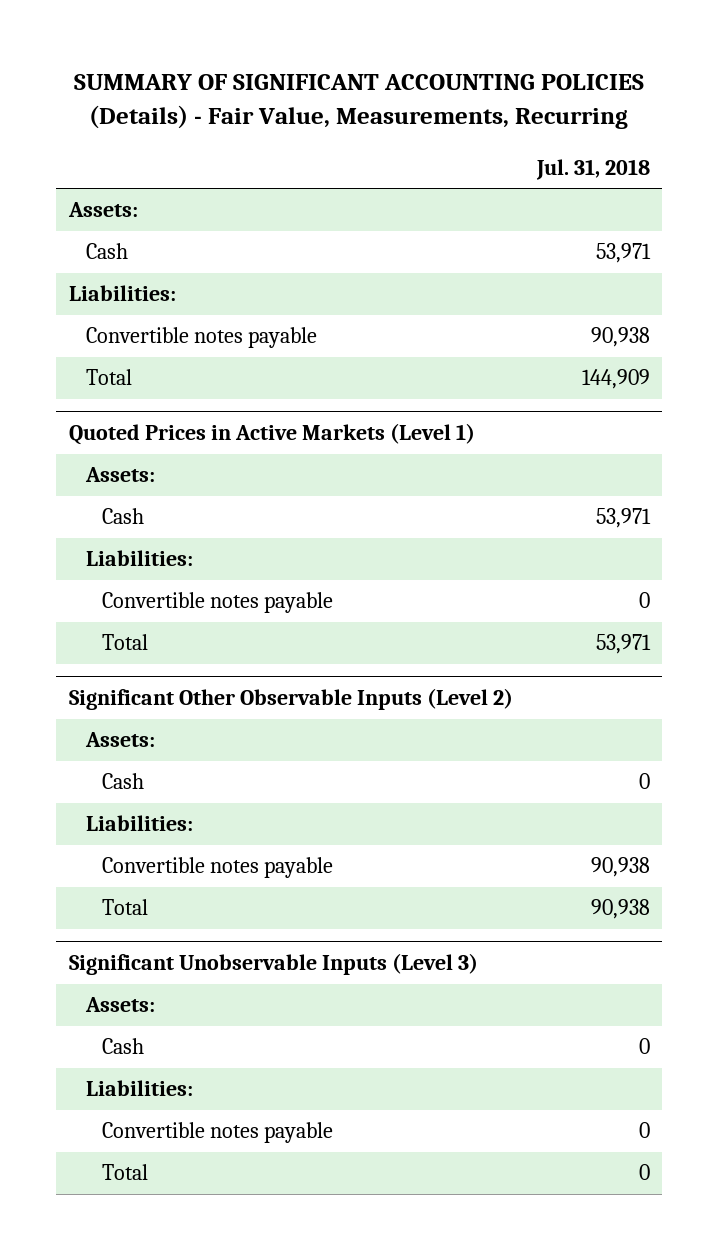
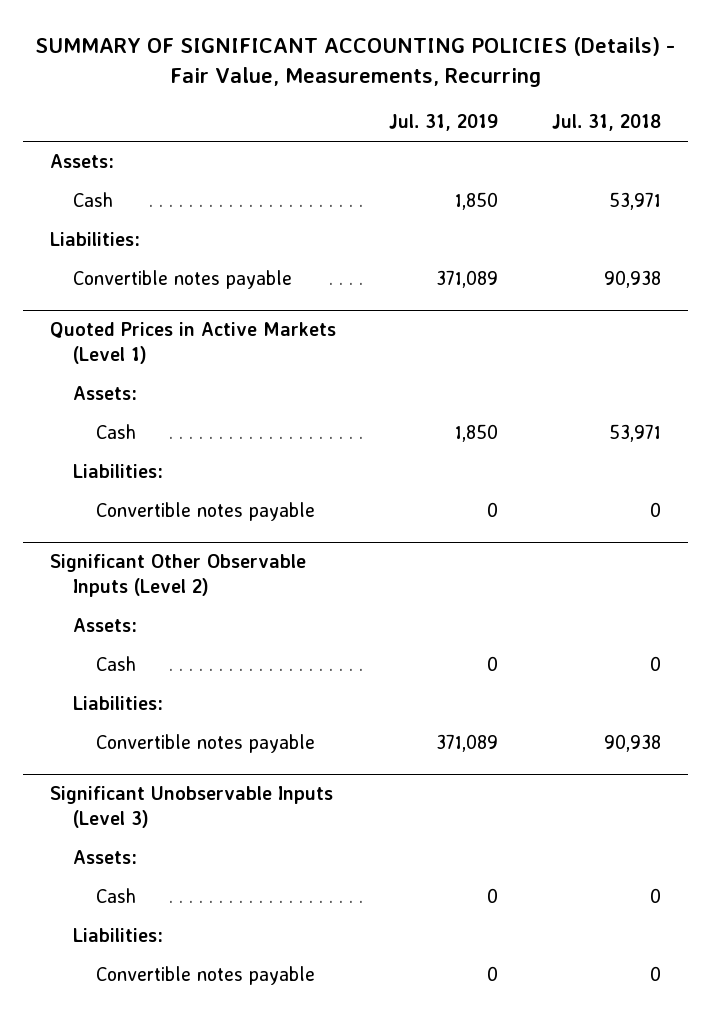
none -> [389,114,499,132] Jul. 31, 2019
[85,369,132,386] Total -> none
[102,634,149,651] Total -> none
[102,899,149,916] Total -> none
[102,1164,149,1181] Total -> none

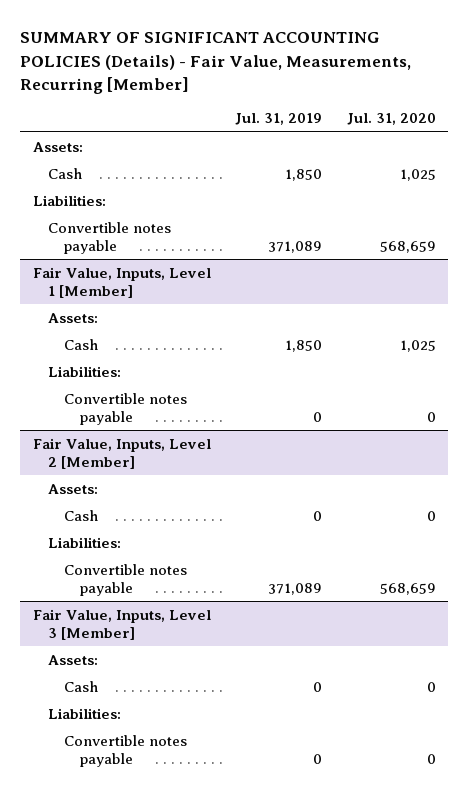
[35,37,676,87] SUMMARY OF SIGNIFICANT ACCOUNTING POLICIES (Details) - Fair Value, Measurements, Recurring -> [20,32,412,94] SUMMARY OF SIGNIFICANT ACCOUNTING POLICIES (Details) - Fair Value, Measurements, Recurring [Member]
[551,114,661,132] Jul. 31, 2018 -> none
none -> [346,113,436,126] Jul. 31, 2020
[49,322,336,365] Quoted Prices in Active Markets (Level 1) -> [32,266,211,298] Fair Value, Inputs, Level 1 [Member]
[49,554,306,598] Significant Other Observable Inputs (Level 2) -> [32,437,211,469] Fair Value, Inputs, Level 2 [Member]
[49,786,333,829] Significant Unobservable Inputs (Level 3) -> [32,608,211,640] Fair Value, Inputs, Level 3 [Member]

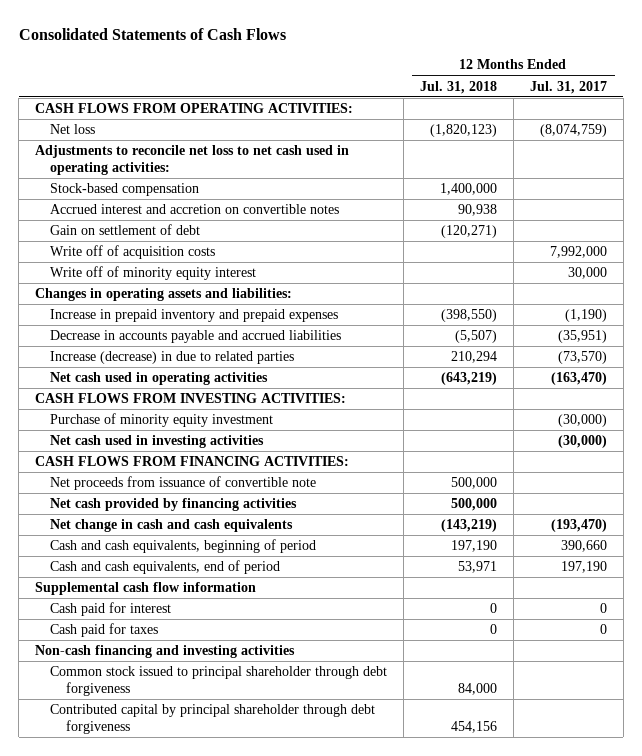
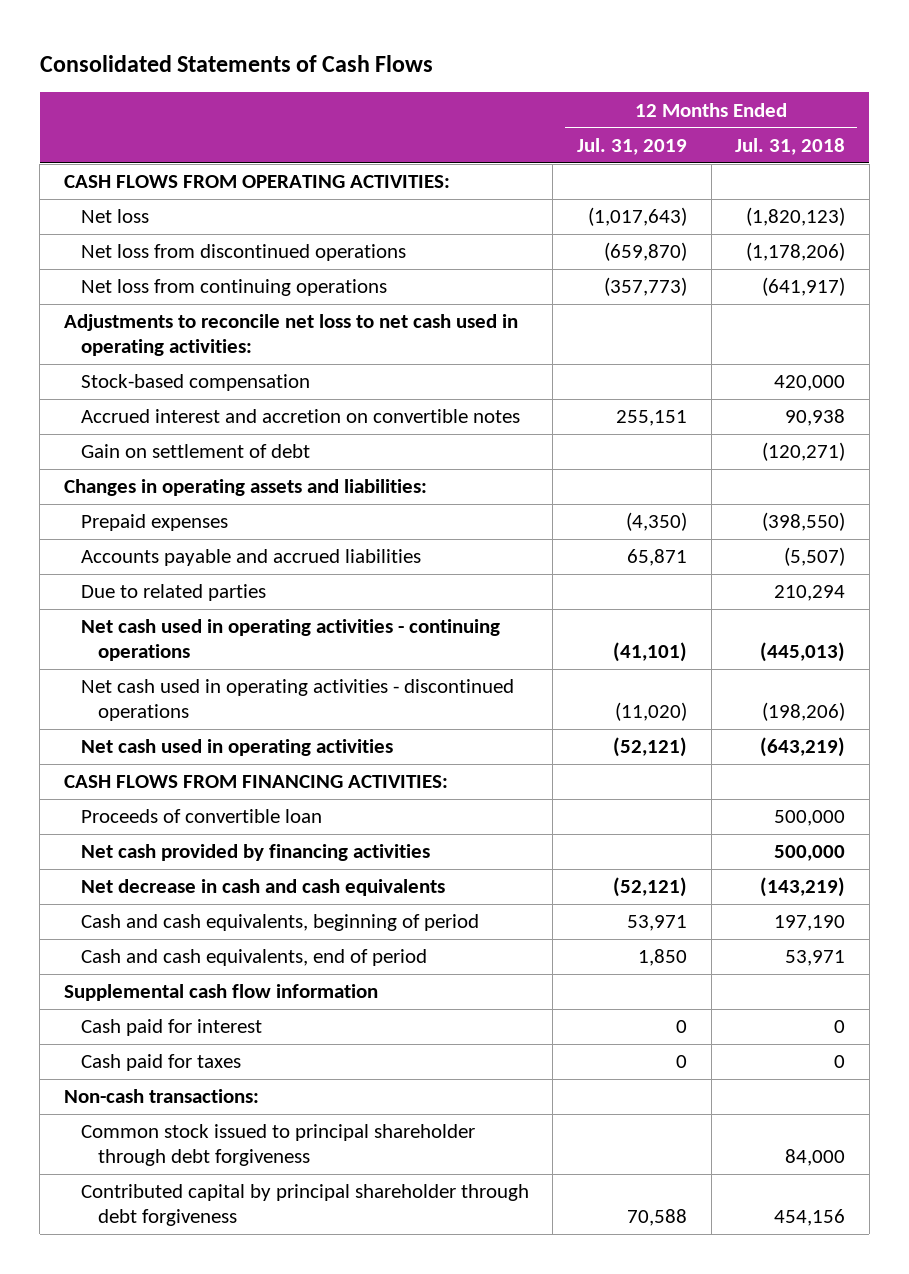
[529,80,607,94] Jul. 31, 2017 -> none
none -> [576,137,687,155] Jul. 31, 2019
none -> [80,244,406,262] Net loss from discontinued operations
none -> [80,279,387,297] Net loss from continuing operations
[440,183,498,196] 1,400,000 -> [774,375,846,392] 420,000
[50,245,216,260] Write off of acquisition costs -> none
[50,266,257,281] Write off of minority equity interest -> none
[50,309,339,323] Increase in prepaid inventory and prepaid expenses -> [80,514,228,532] Prepaid expenses
[50,330,342,344] Decrease in accounts payable and accrued liabilities -> [80,549,421,567] Accounts payable and accrued liabilities
[50,351,295,365] Increase (decrease) in due to related parties -> [80,584,266,602] Due to related parties
none -> [80,619,500,661] Net cash used in operating activities - continuing operations
none -> [80,679,514,721] Net cash used in operating activities - discontinued operations
[35,393,347,404] CASH FLOWS FROM INVESTING ACTIVITIES: -> none
[50,413,274,428] Purchase of minority equity investment -> none
[50,435,265,449] Net cash used in investing activities -> none
[50,476,317,491] Net proceeds from issuance of convertible note -> [80,809,322,824] Proceeds of convertible loan
[50,519,294,533] Net change in cash and cash equivalents -> [80,879,445,897] Net decrease in cash and cash equivalents
[35,645,296,659] Non-cash financing and investing activities -> [64,1089,260,1104] Non-cash transactions:

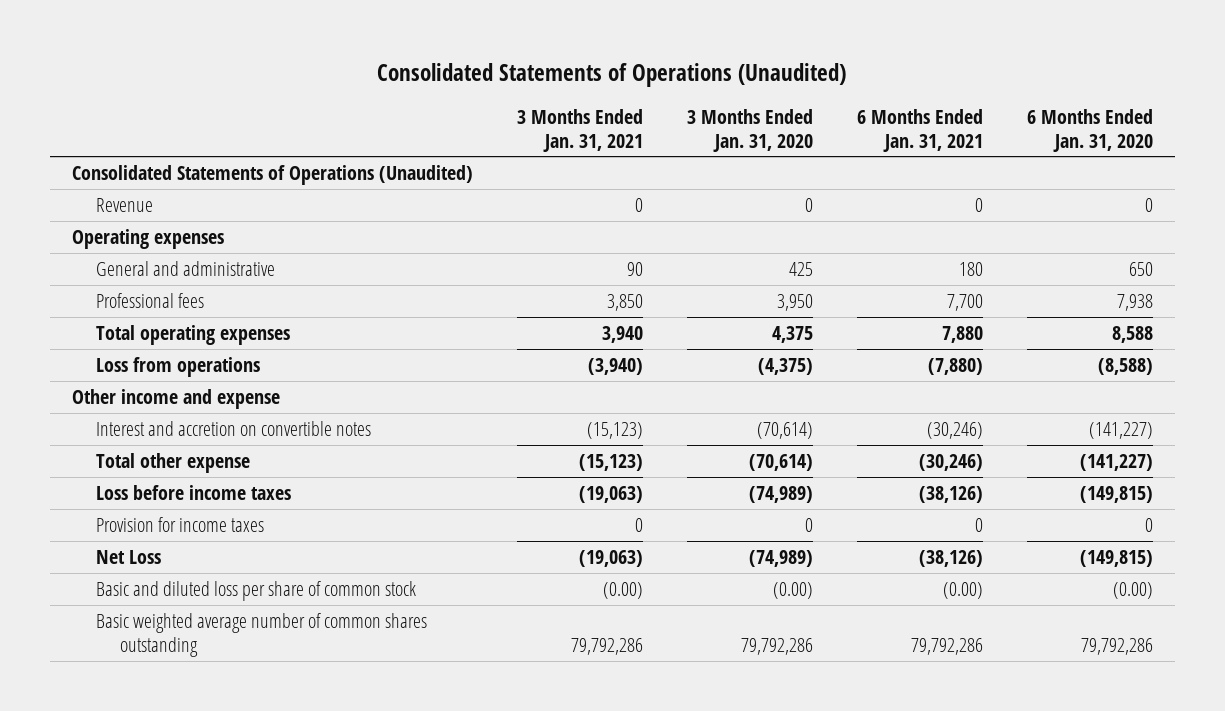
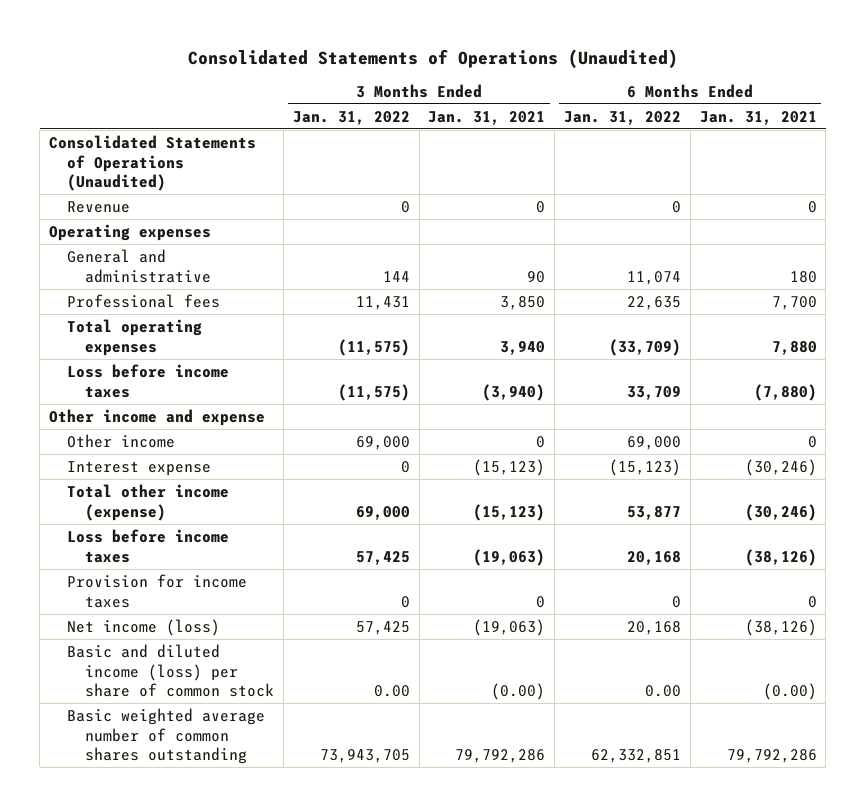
[686,108,813,152] 3 Months Ended Jan. 31, 2020 -> none
[1026,108,1153,152] 6 Months Ended Jan. 31, 2020 -> none
none -> [292,110,410,125] Jan. 31, 2022
none -> [563,110,681,125] Jan. 31, 2022
[96,356,261,377] Loss from operations -> [67,363,230,398] Loss before income taxes
none -> [67,433,176,448] Other income
[96,420,372,436] Interest and accretion on convertible notes -> [67,460,212,476] Interest expense
[96,452,251,473] Total other expense -> [67,483,230,521] Total other income (expense)
[96,549,162,564] Net Loss -> [67,618,221,636] Net income (loss)
[96,580,417,601] Basic and diluted loss per share of common stock -> [67,643,275,698] Basic and diluted income (loss) per share of common stock

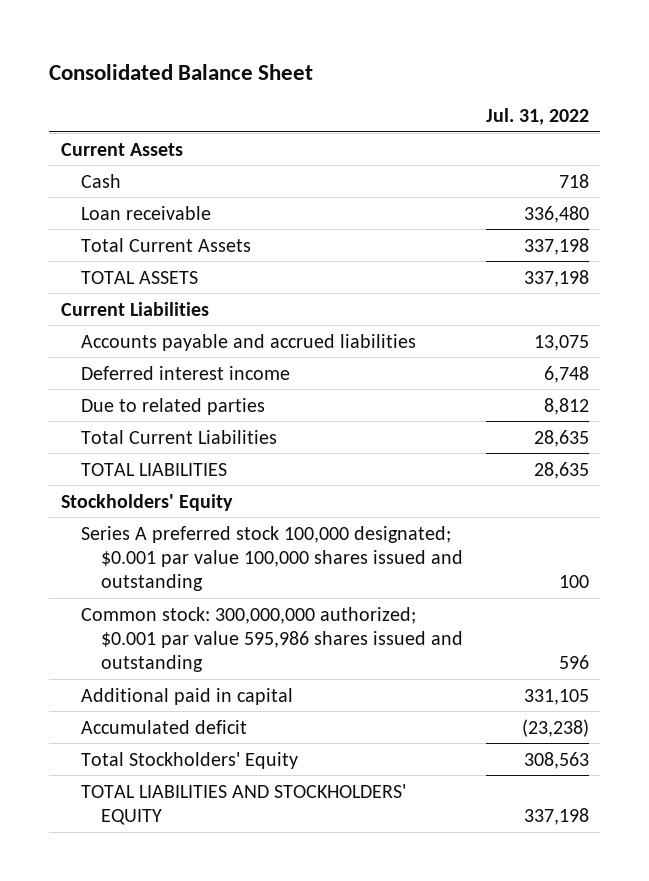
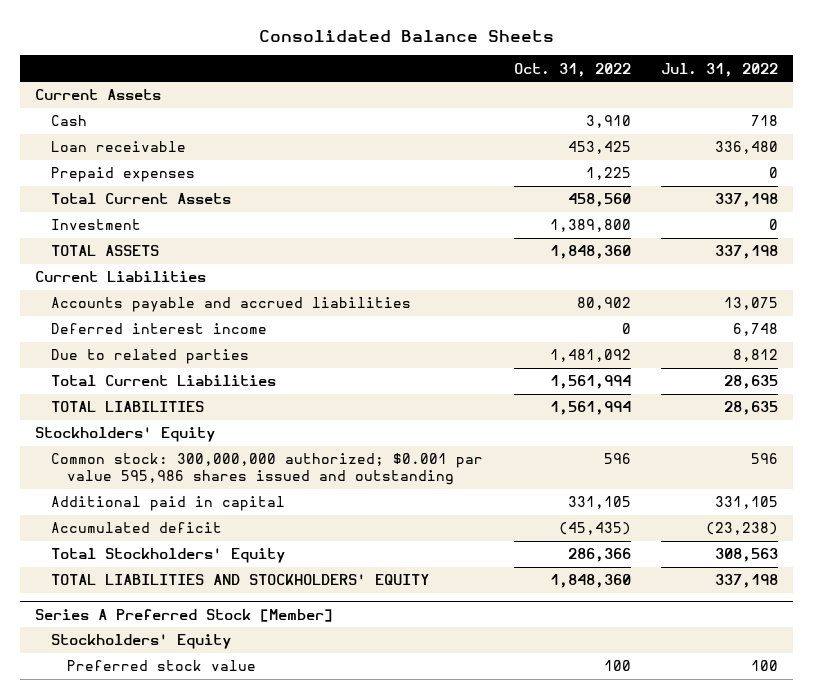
[48,63,313,80] Consolidated Balance Sheet -> [258,29,554,42] Consolidated Balance Sheets
none -> [513,62,631,77] Oct. 31, 2022
none -> [51,167,196,183] Prepaid expenses
none -> [51,219,142,231] Investment
[80,525,463,592] Series A preferred stock 100,000 designated; $0.001 par value 100,000 shares issued and outstanding -> none
none -> [35,608,334,622] Series A Preferred Stock [Member]
none -> [51,634,232,650] Stockholders' Equity
none -> [67,660,257,672] Preferred stock value

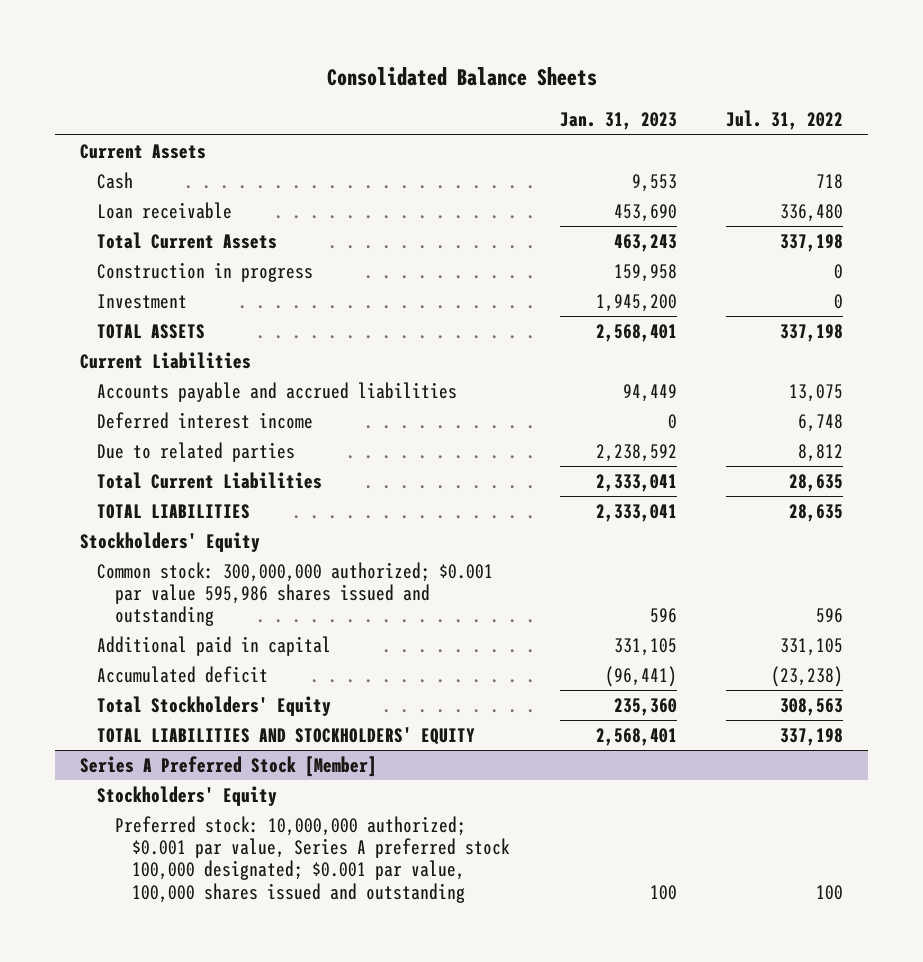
[513,62,631,77] Oct. 31, 2022 -> none
none -> [559,112,677,131] Jan. 31, 2023
[51,167,196,183] Prepaid expenses -> none
none -> [97,261,314,282] Construction in progress
[67,660,257,672] Preferred stock value -> [114,815,511,903] Preferred stock: 10,000,000 authorized; $0.001 par value, Series A preferred stock 100,000 designated; $0.001 par value, 100,000 shares issued and outstanding

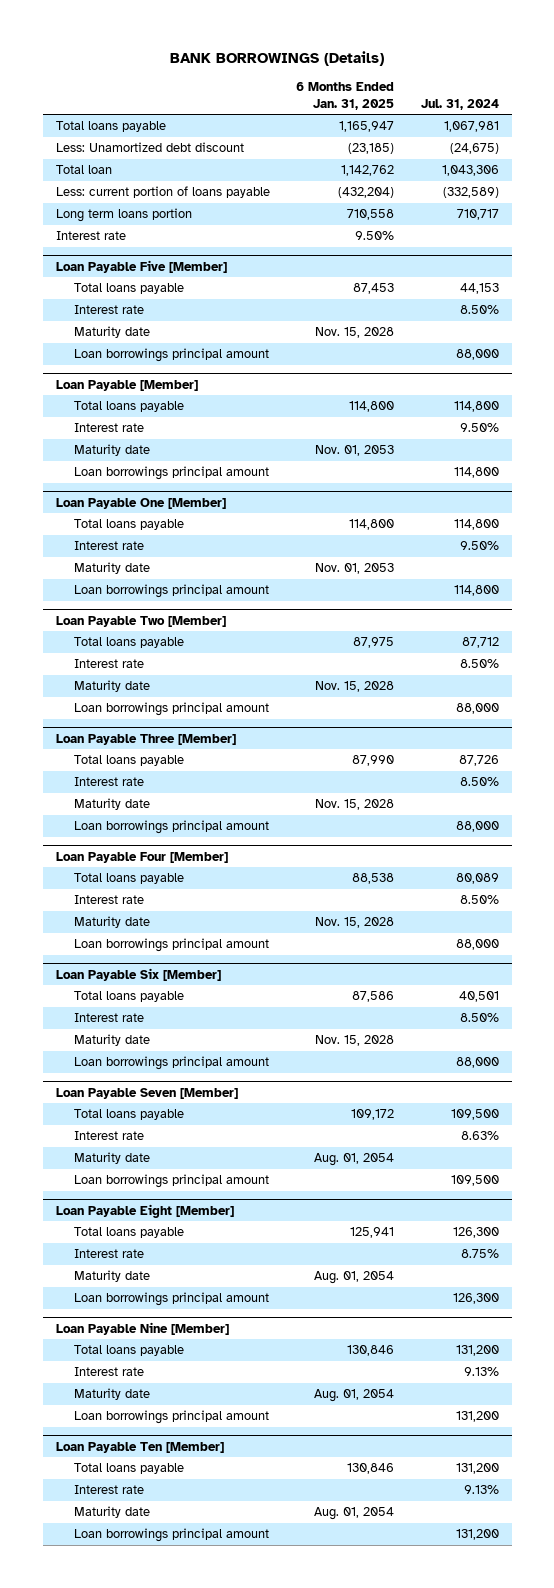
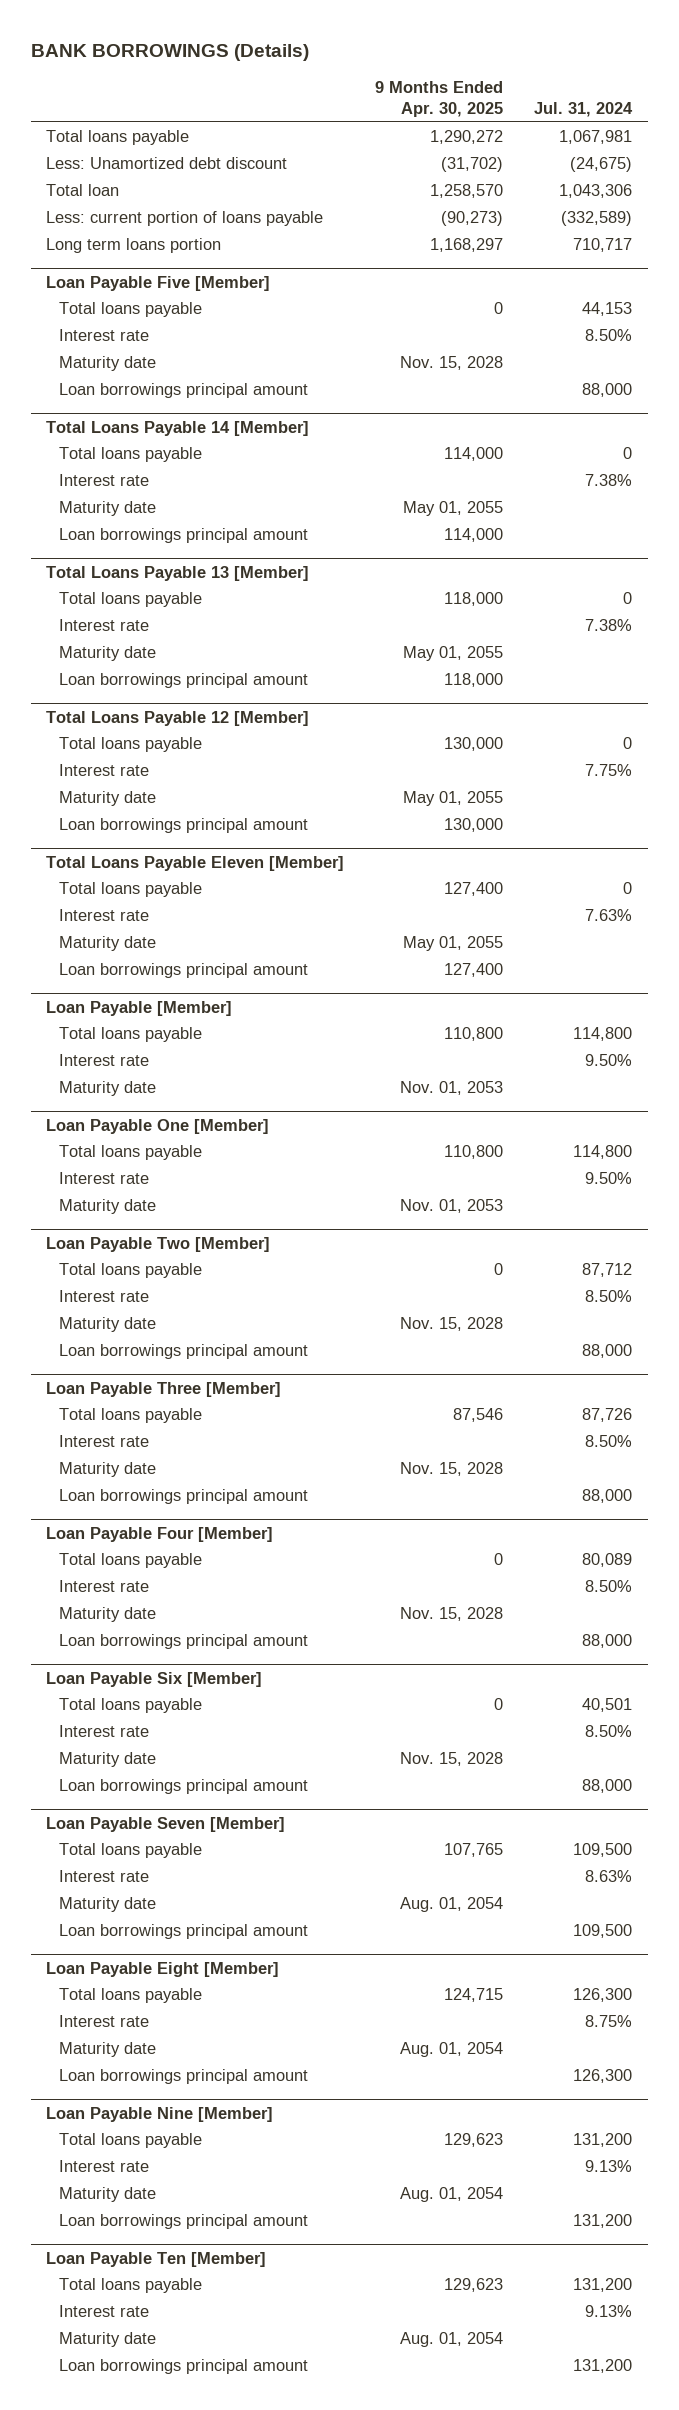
[296,82,395,110] 6 Months Ended Jan. 31, 2025 -> none
none -> [375,80,504,118] 9 Months Ended Apr. 30, 2025
[55,231,126,241] Interest rate -> none
none -> [46,420,310,436] Total Loans Payable 14 [Member]
none -> [58,447,202,463] Total loans payable
none -> [58,474,149,487] Interest rate
none -> [58,501,156,517] Maturity date
none -> [58,528,308,544] Loan borrowings principal amount
none -> [46,565,310,581] Total Loans Payable 13 [Member]
none -> [58,592,202,608] Total loans payable
none -> [58,619,149,632] Interest rate
none -> [58,646,156,662] Maturity date
none -> [58,673,308,689] Loan borrowings principal amount
none -> [46,710,310,726] Total Loans Payable 12 [Member]
none -> [58,737,202,753] Total loans payable
none -> [58,764,149,777] Interest rate
none -> [58,791,156,807] Maturity date
none -> [58,818,308,834] Loan borrowings principal amount
none -> [46,855,345,871] Total Loans Payable Eleven [Member]
none -> [58,882,202,898] Total loans payable
none -> [58,909,149,922] Interest rate
none -> [58,936,156,952] Maturity date
none -> [58,963,308,979] Loan borrowings principal amount
[74,466,270,481] Loan borrowings principal amount -> none
[74,584,270,599] Loan borrowings principal amount -> none

